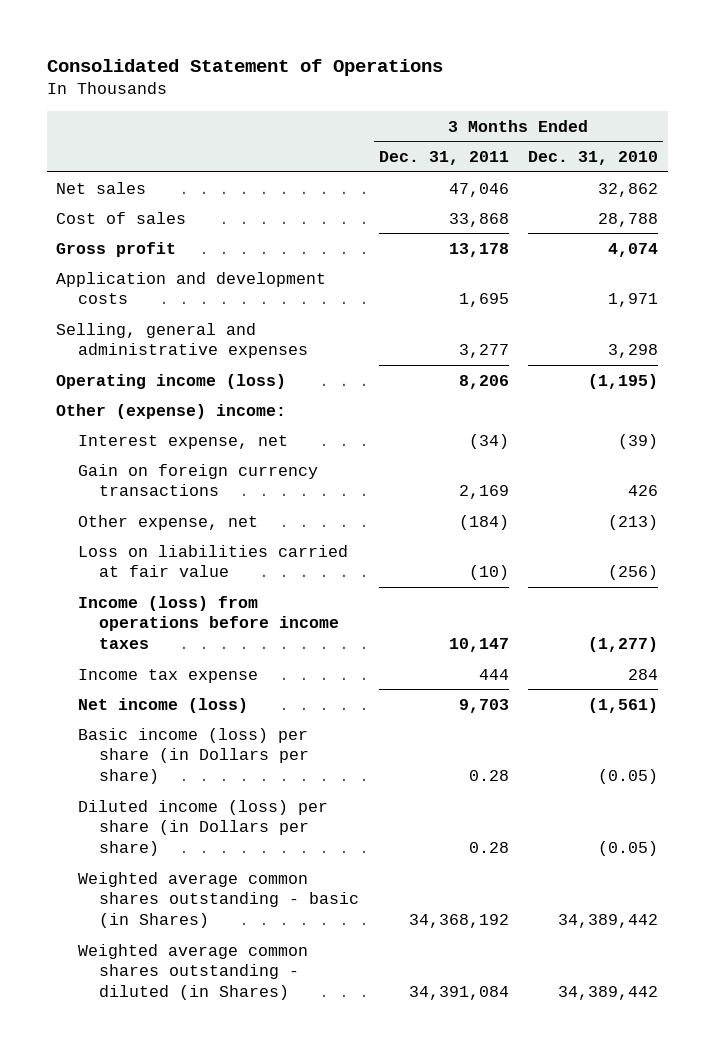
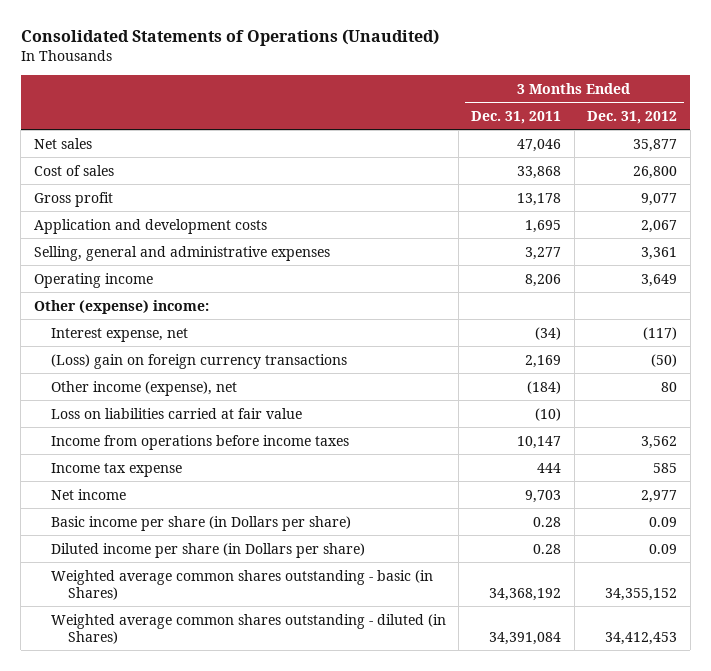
[46,59,443,77] Consolidated Statement of Operations -> [20,29,439,47] Consolidated Statements of Operations (Unaudited)
[527,150,658,165] Dec. 31, 2010 -> none
none -> [587,110,678,124] Dec. 31, 2012
[56,373,287,389] Operating income (loss) -> [33,272,153,288] Operating income
[77,463,318,497] Gain on foreign currency transactions -> [50,353,347,369] (Loss) gain on foreign currency transactions
[77,514,258,530] Other expense, net -> [50,380,237,396] Other income (expense), net
[77,595,340,649] Income (loss) from operations before income taxes -> [50,434,349,450] Income from operations before income taxes
[77,697,248,713] Net income (loss) -> [50,488,126,500] Net income
[77,727,310,784] Basic income (loss) per share (in Dollars per share) -> [50,515,351,531] Basic income per share (in Dollars per share)
[77,799,328,856] Diluted income (loss) per share (in Dollars per share) -> [50,542,365,558] Diluted income per share (in Dollars per share)

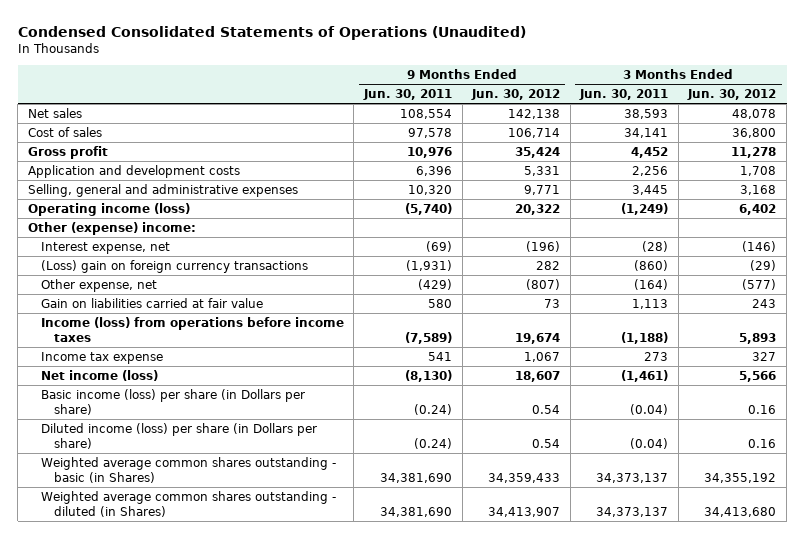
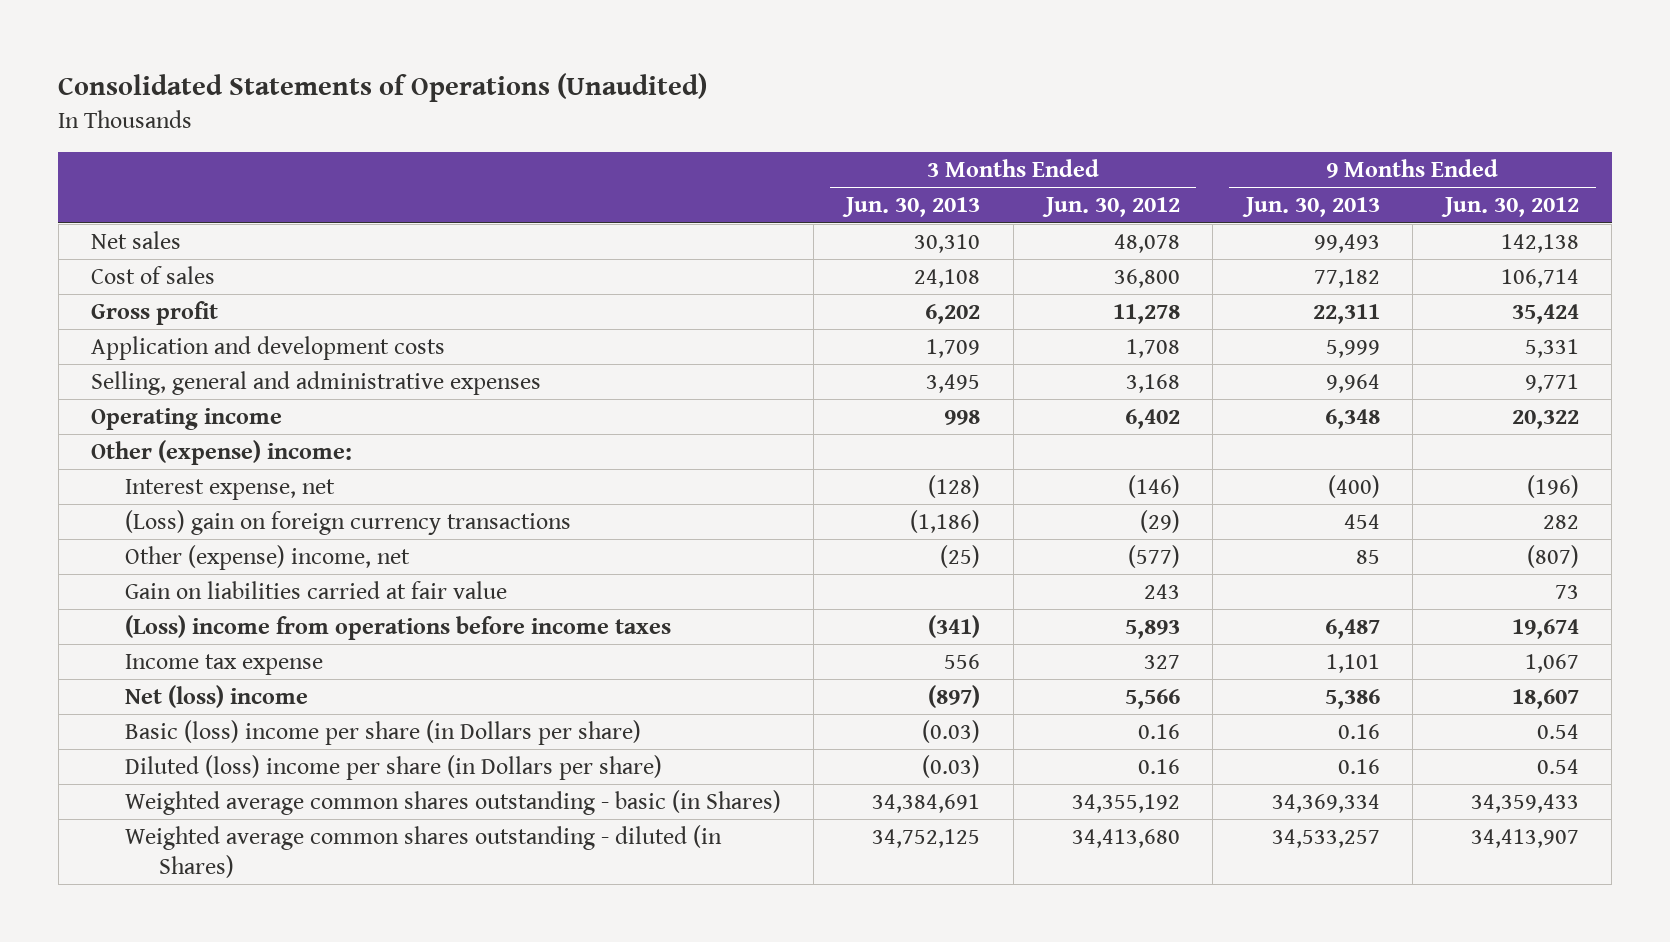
[17,25,526,40] Condensed Consolidated Statements of Operations (Unaudited) -> [58,73,708,103] Consolidated Statements of Operations (Unaudited)
[363,89,453,101] Jun. 30, 2011 -> none
[579,89,669,101] Jun. 30, 2011 -> none
none -> [842,197,981,218] Jun. 30, 2013
none -> [1241,197,1380,218] Jun. 30, 2013
[27,202,190,216] Operating income (loss) -> [90,408,282,431] Operating income
[40,278,157,292] Other expense, net -> [124,545,410,571] Other (expense) income, net
[40,316,344,343] Income (loss) from operations before income taxes -> [124,615,671,641] (Loss) income from operations before income taxes
[40,369,158,381] Net income (loss) -> [124,685,308,709] Net (loss) income
[40,388,305,416] Basic income (loss) per share (in Dollars per share) -> [124,720,641,746] Basic (loss) income per share (in Dollars per share)
[40,422,317,450] Diluted income (loss) per share (in Dollars per share) -> [124,755,662,781] Diluted (loss) income per share (in Dollars per share)

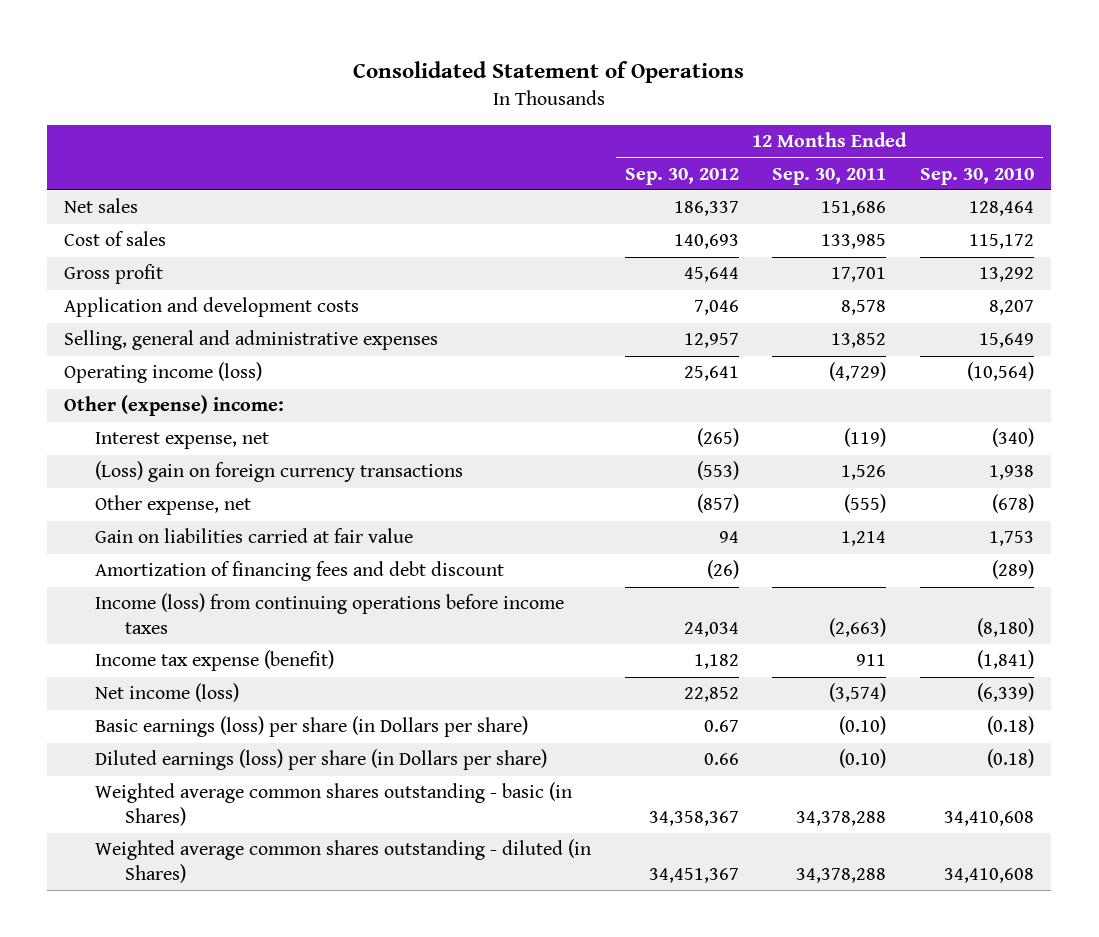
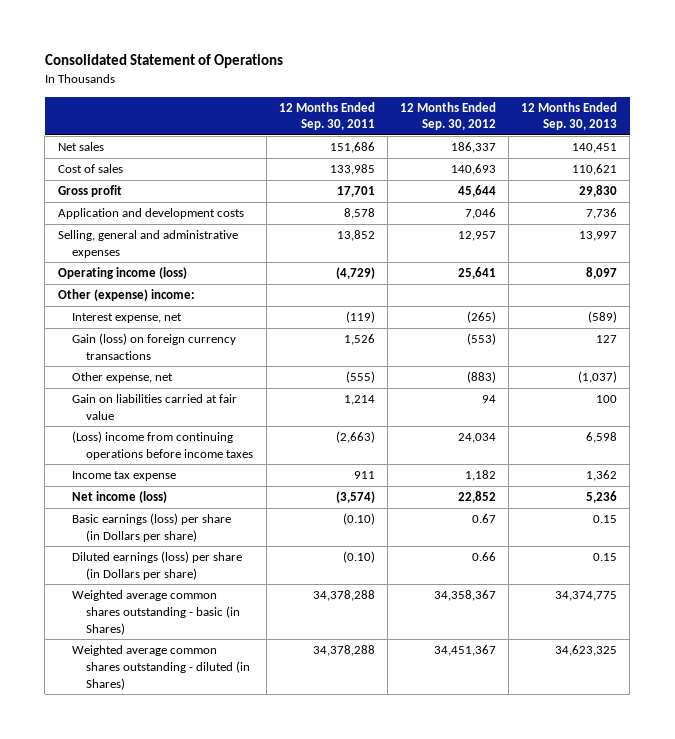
[920,167,1035,185] Sep. 30, 2010 -> none
none -> [521,101,618,131] 12 Months Ended Sep. 30, 2013
[94,461,463,483] (Loss) gain on foreign currency transactions -> [71,333,236,360] Gain (loss) on foreign currency transactions
[696,494,739,514] (857) -> [466,371,496,384] (883)
[94,561,504,582] Amortization of financing fees and debt discount -> none
[94,593,564,635] Income (loss) from continuing operations before income taxes -> [71,431,254,460] (Loss) income from continuing operations before income taxes
[94,650,334,672] Income tax expense (benefit) -> [71,471,176,482] Income tax expense

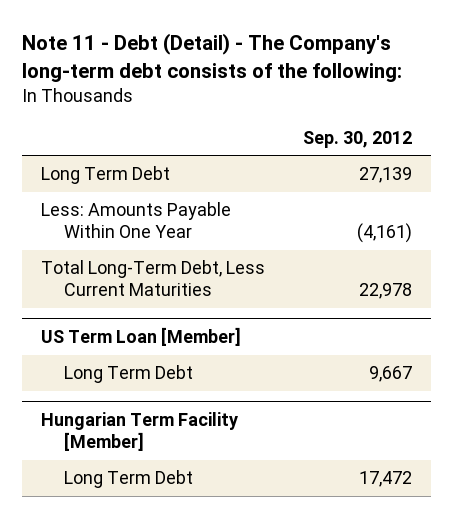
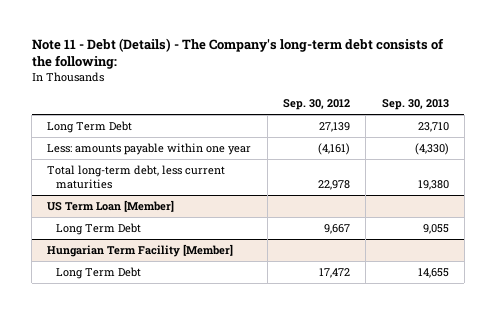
[22,33,403,82] Note 11 - Debt (Detail) - The Company's long-term debt consists of the following: -> [31,37,444,70] Note 11 - Debt (Details) - The Company's long-term debt consists of the following:
none -> [381,99,449,111] Sep. 30, 2013
[41,202,232,239] Less: Amounts Payable Within One Year -> [47,143,252,156] Less: amounts payable within one year
[41,260,266,297] Total Long-Term Debt, Less Current Maturities -> [47,165,226,190] Total long-term debt, less current maturities

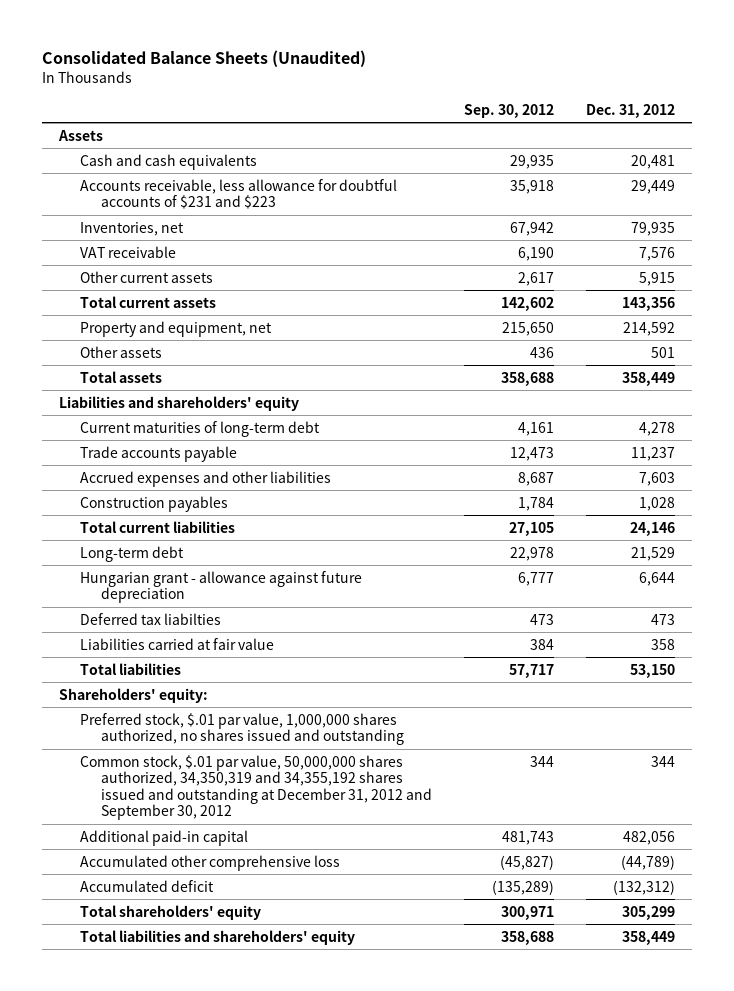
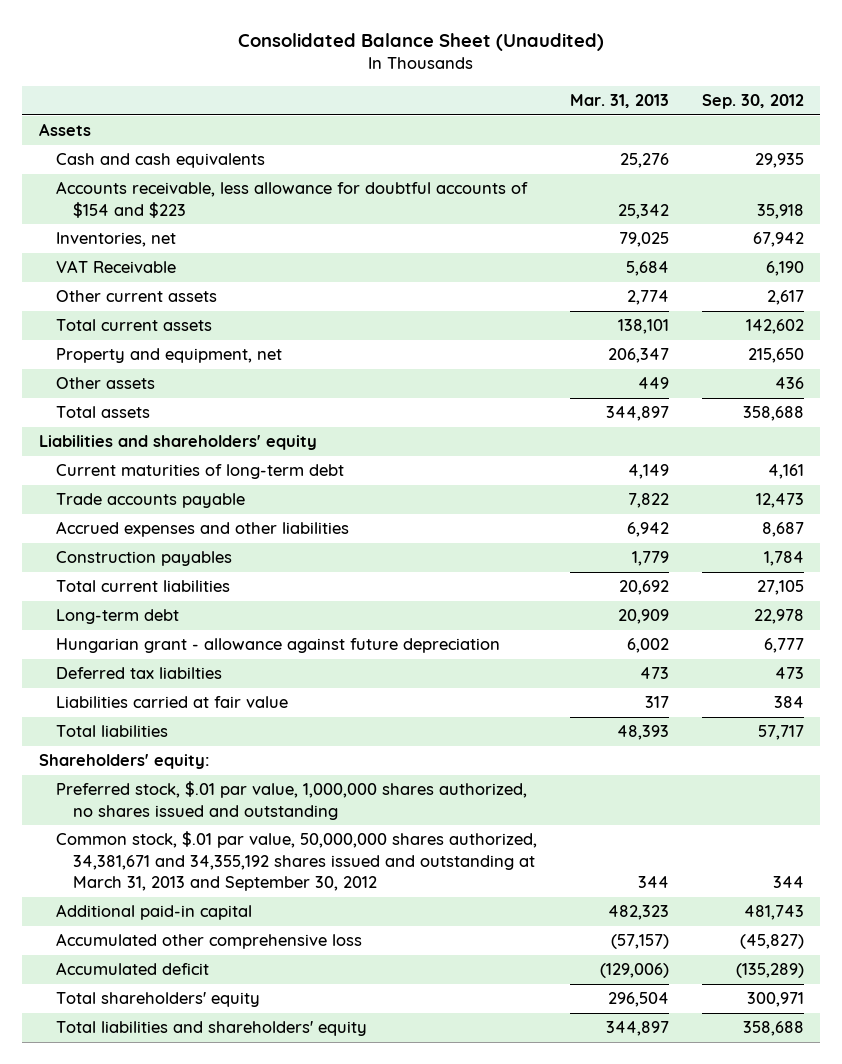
[42,50,367,68] Consolidated Balance Sheets (Unaudited) -> [238,33,605,52] Consolidated Balance Sheet (Unaudited)
[586,103,676,118] Dec. 31, 2012 -> none
none -> [569,93,669,108] Mar. 31, 2013
[79,178,397,210] Accounts receivable, less allowance for doubtful accounts of $231 and $223 -> [55,181,528,218] Accounts receivable, less allowance for doubtful accounts of $154 and $223
[79,245,176,258] VAT receivable -> [55,260,176,274] VAT Receivable
[79,754,432,821] Common stock, $.01 par value, 50,000,000 shares authorized, 34,350,319 and 34,355,192 shares issued and outstanding at December 31, 2012 and September 30, 2012 -> [55,831,537,891] Common stock, $.01 par value, 50,000,000 shares authorized, 34,381,671 and 34,355,192 shares issued and outstanding at March 31, 2013 and September 30, 2012

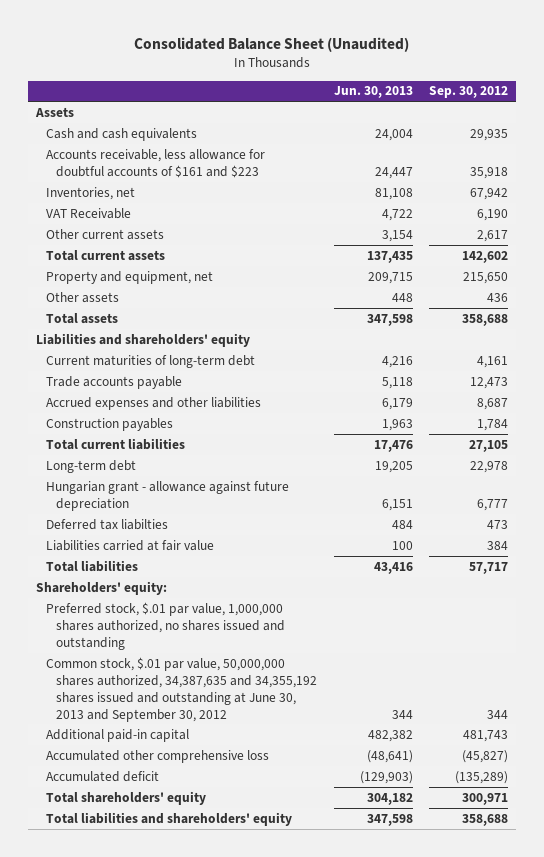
[569,93,669,108] Mar. 31, 2013 -> none
none -> [333,86,413,99] Jun. 30, 2013
[55,181,528,218] Accounts receivable, less allowance for doubtful accounts of $154 and $223 -> [46,148,266,178] Accounts receivable, less allowance for doubtful accounts of $161 and $223
[55,831,537,891] Common stock, $.01 par value, 50,000,000 shares authorized, 34,381,671 and 34,355,192 shares issued and outstanding at March 31, 2013 and September 30, 2012 -> [46,656,318,722] Common stock, $.01 par value, 50,000,000 shares authorized, 34,387,635 and 34,355,192 shares issued and outstanding at June 30, 2013 and September 30, 2012

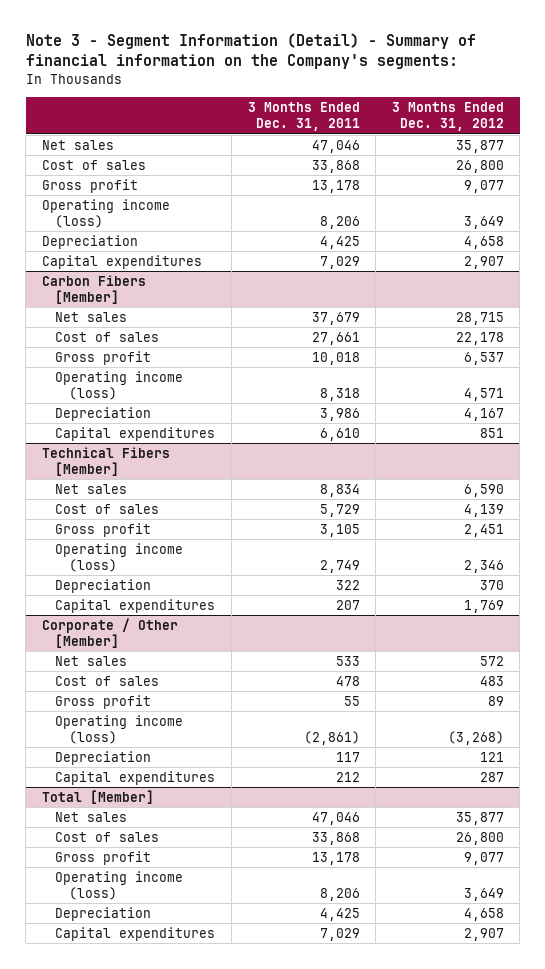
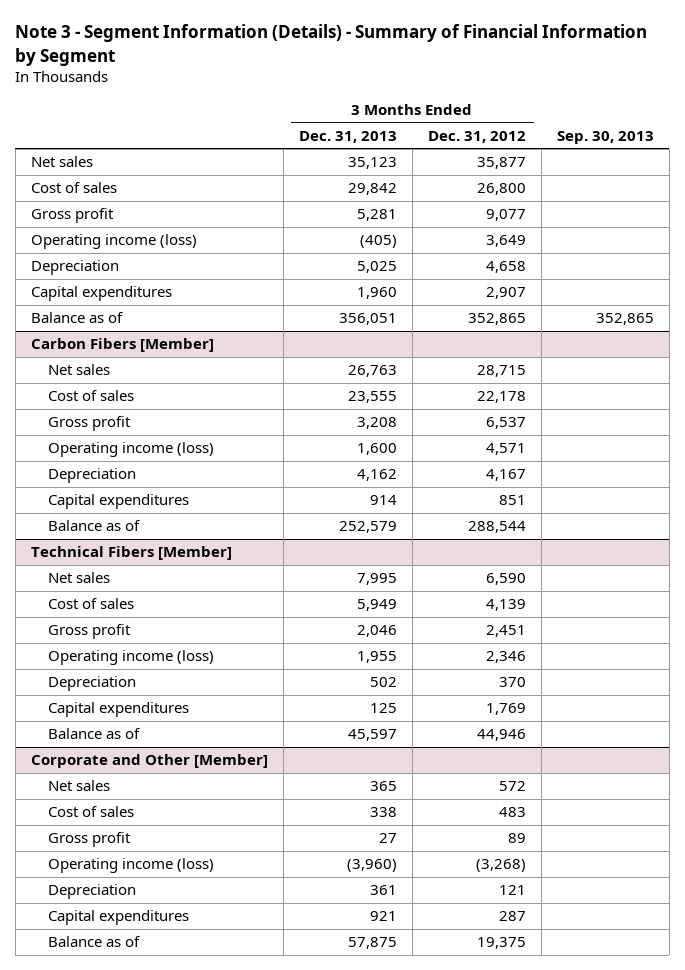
[25,33,476,70] Note 3 - Segment Information (Detail) - Summary of financial information on the Company's segments: -> [15,24,648,66] Note 3 - Segment Information (Details) - Summary of Financial Information by Segment
[247,102,360,132] 3 Months Ended Dec. 31, 2011 -> none
none -> [298,130,397,143] Dec. 31, 2013
none -> [556,130,654,144] Sep. 30, 2013
none -> [30,312,123,324] Balance as of
none -> [47,520,140,532] Balance as of
none -> [47,728,140,740] Balance as of
[41,618,178,648] Corporate / Other [Member] -> [30,754,268,769] Corporate and Other [Member]
[41,790,154,805] Total [Member] -> none
[55,812,128,823] Net sales -> none
[55,832,160,843] Cost of sales -> none
[55,851,152,866] Gross profit -> none
[55,871,184,900] Operating income (loss) -> none
[55,907,152,922] Depreciation -> none
[55,927,216,942] Capital expenditures -> none
none -> [47,936,140,948] Balance as of

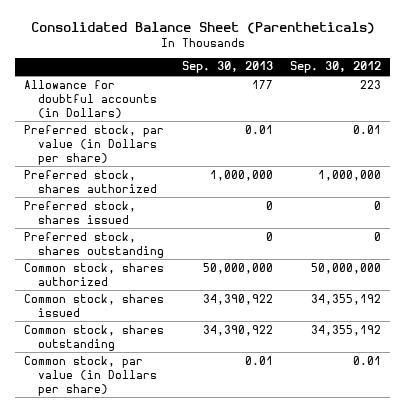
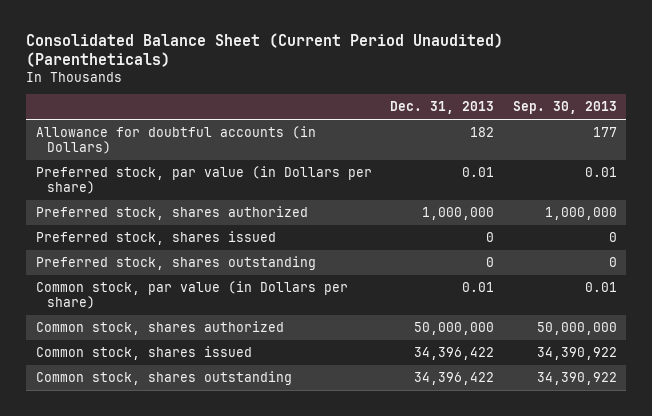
[30,22,375,35] Consolidated Balance Sheet (Parentheticals) -> [26,32,504,68] Consolidated Balance Sheet (Current Period Unaudited) (Parentheticals)
[290,61,382,74] Sep. 30, 2012 -> none
none -> [390,101,495,115] Dec. 31, 2013
[24,355,158,396] Common stock, par value (in Dollars per share) -> [35,280,348,310] Common stock, par value (in Dollars per share)

